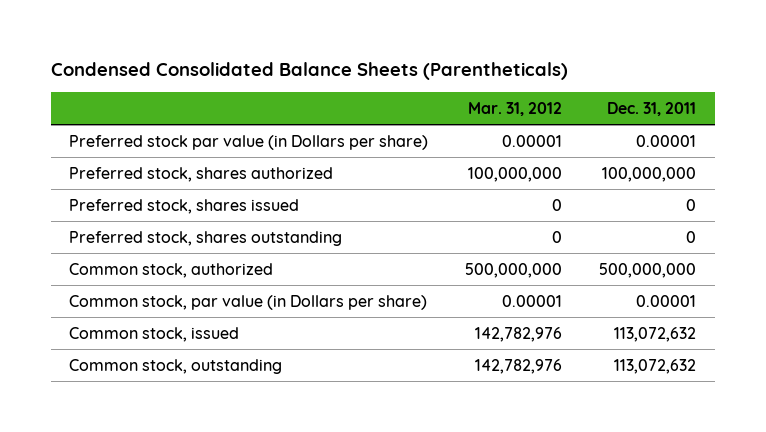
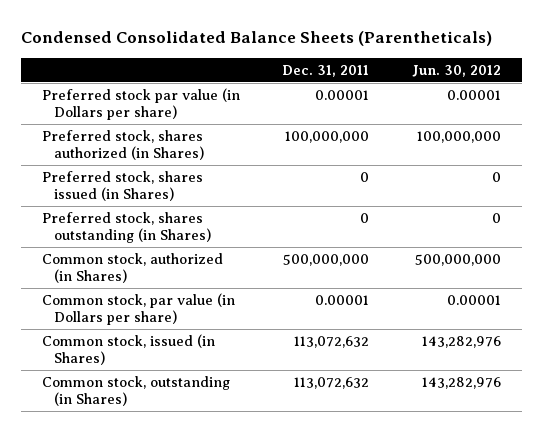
[468,101,563,116] Mar. 31, 2012 -> none
none -> [412,64,502,77] Jun. 30, 2012
[69,166,334,182] Preferred stock, shares authorized -> [41,129,205,161] Preferred stock, shares authorized (in Shares)
[69,198,300,214] Preferred stock, shares issued -> [41,170,203,202] Preferred stock, shares issued (in Shares)
[69,230,343,246] Preferred stock, shares outstanding -> [41,211,212,244] Preferred stock, shares outstanding (in Shares)
[69,262,274,278] Common stock, authorized -> [41,252,223,284] Common stock, authorized (in Shares)
[69,326,240,342] Common stock, issued -> [41,333,215,366] Common stock, issued (in Shares)
[69,358,283,374] Common stock, outstanding -> [41,375,230,407] Common stock, outstanding (in Shares)

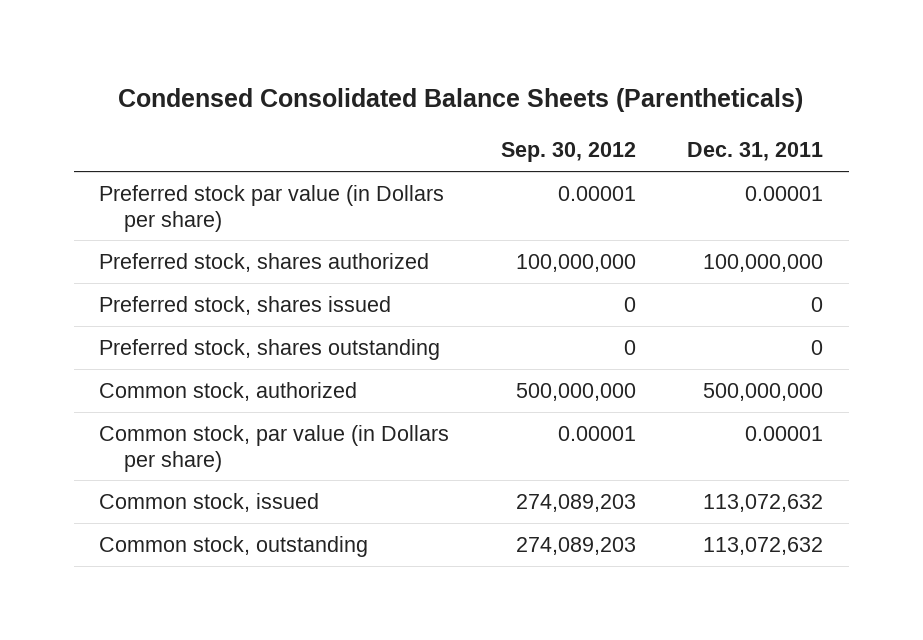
[412,64,502,77] Jun. 30, 2012 -> none
none -> [500,142,636,163] Sep. 30, 2012
[41,129,205,161] Preferred stock, shares authorized (in Shares) -> [99,252,430,272] Preferred stock, shares authorized
[41,170,203,202] Preferred stock, shares issued (in Shares) -> [99,295,392,315] Preferred stock, shares issued
[41,211,212,244] Preferred stock, shares outstanding (in Shares) -> [99,338,441,360] Preferred stock, shares outstanding
[41,252,223,284] Common stock, authorized (in Shares) -> [99,381,358,401] Common stock, authorized
[41,333,215,366] Common stock, issued (in Shares) -> [99,492,320,512] Common stock, issued
[41,375,230,407] Common stock, outstanding (in Shares) -> [99,535,369,557] Common stock, outstanding

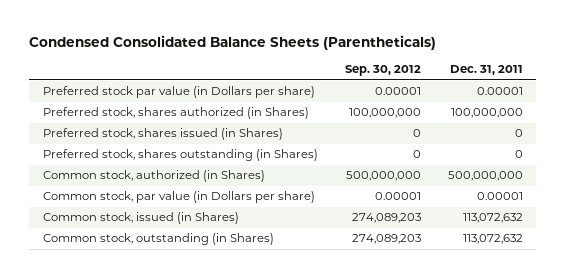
[99,252,430,272] Preferred stock, shares authorized -> [42,107,309,120] Preferred stock, shares authorized (in Shares)
[99,295,392,315] Preferred stock, shares issued -> [42,128,283,141] Preferred stock, shares issued (in Shares)
[99,338,441,360] Preferred stock, shares outstanding -> [42,149,318,162] Preferred stock, shares outstanding (in Shares)
[99,381,358,401] Common stock, authorized -> [42,170,265,183] Common stock, authorized (in Shares)
[99,492,320,512] Common stock, issued -> [42,212,239,225] Common stock, issued (in Shares)
[99,535,369,557] Common stock, outstanding -> [42,233,274,246] Common stock, outstanding (in Shares)

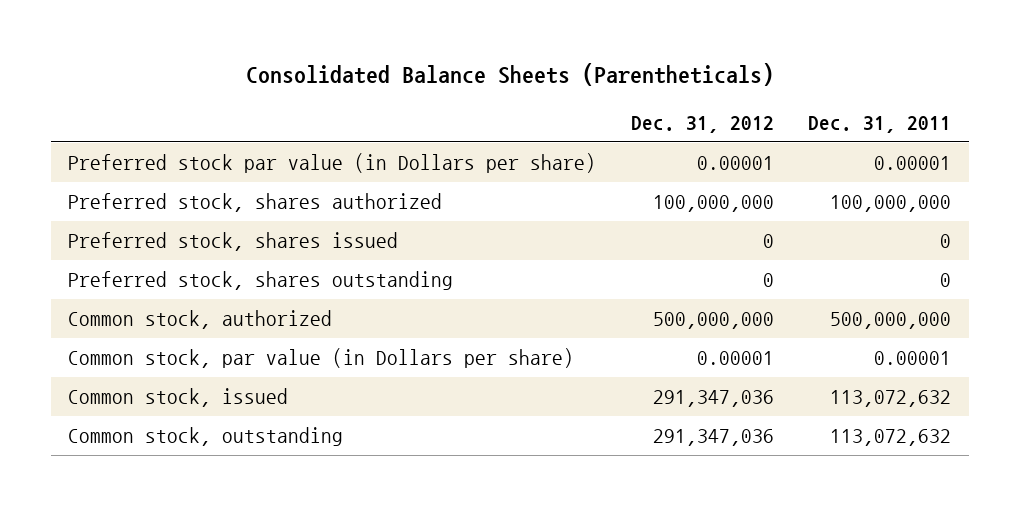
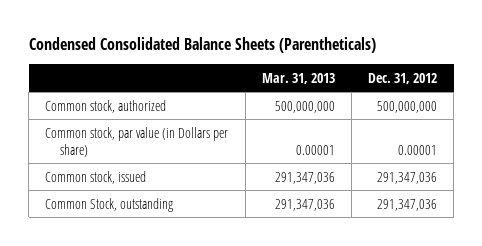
[245,63,774,87] Consolidated Balance Sheets (Parentheticals) -> [28,37,376,54] Condensed Consolidated Balance Sheets (Parentheticals)
[808,115,952,133] Dec. 31, 2011 -> none
none -> [261,72,335,84] Mar. 31, 2013
[68,153,597,174] Preferred stock par value (in Dollars per share) -> none
[68,193,443,213] Preferred stock, shares authorized -> none
[68,232,399,252] Preferred stock, shares issued -> none
[68,271,454,291] Preferred stock, shares outstanding -> none
[68,427,344,447] Common stock, outstanding -> [45,197,174,212] Common Stock, outstanding

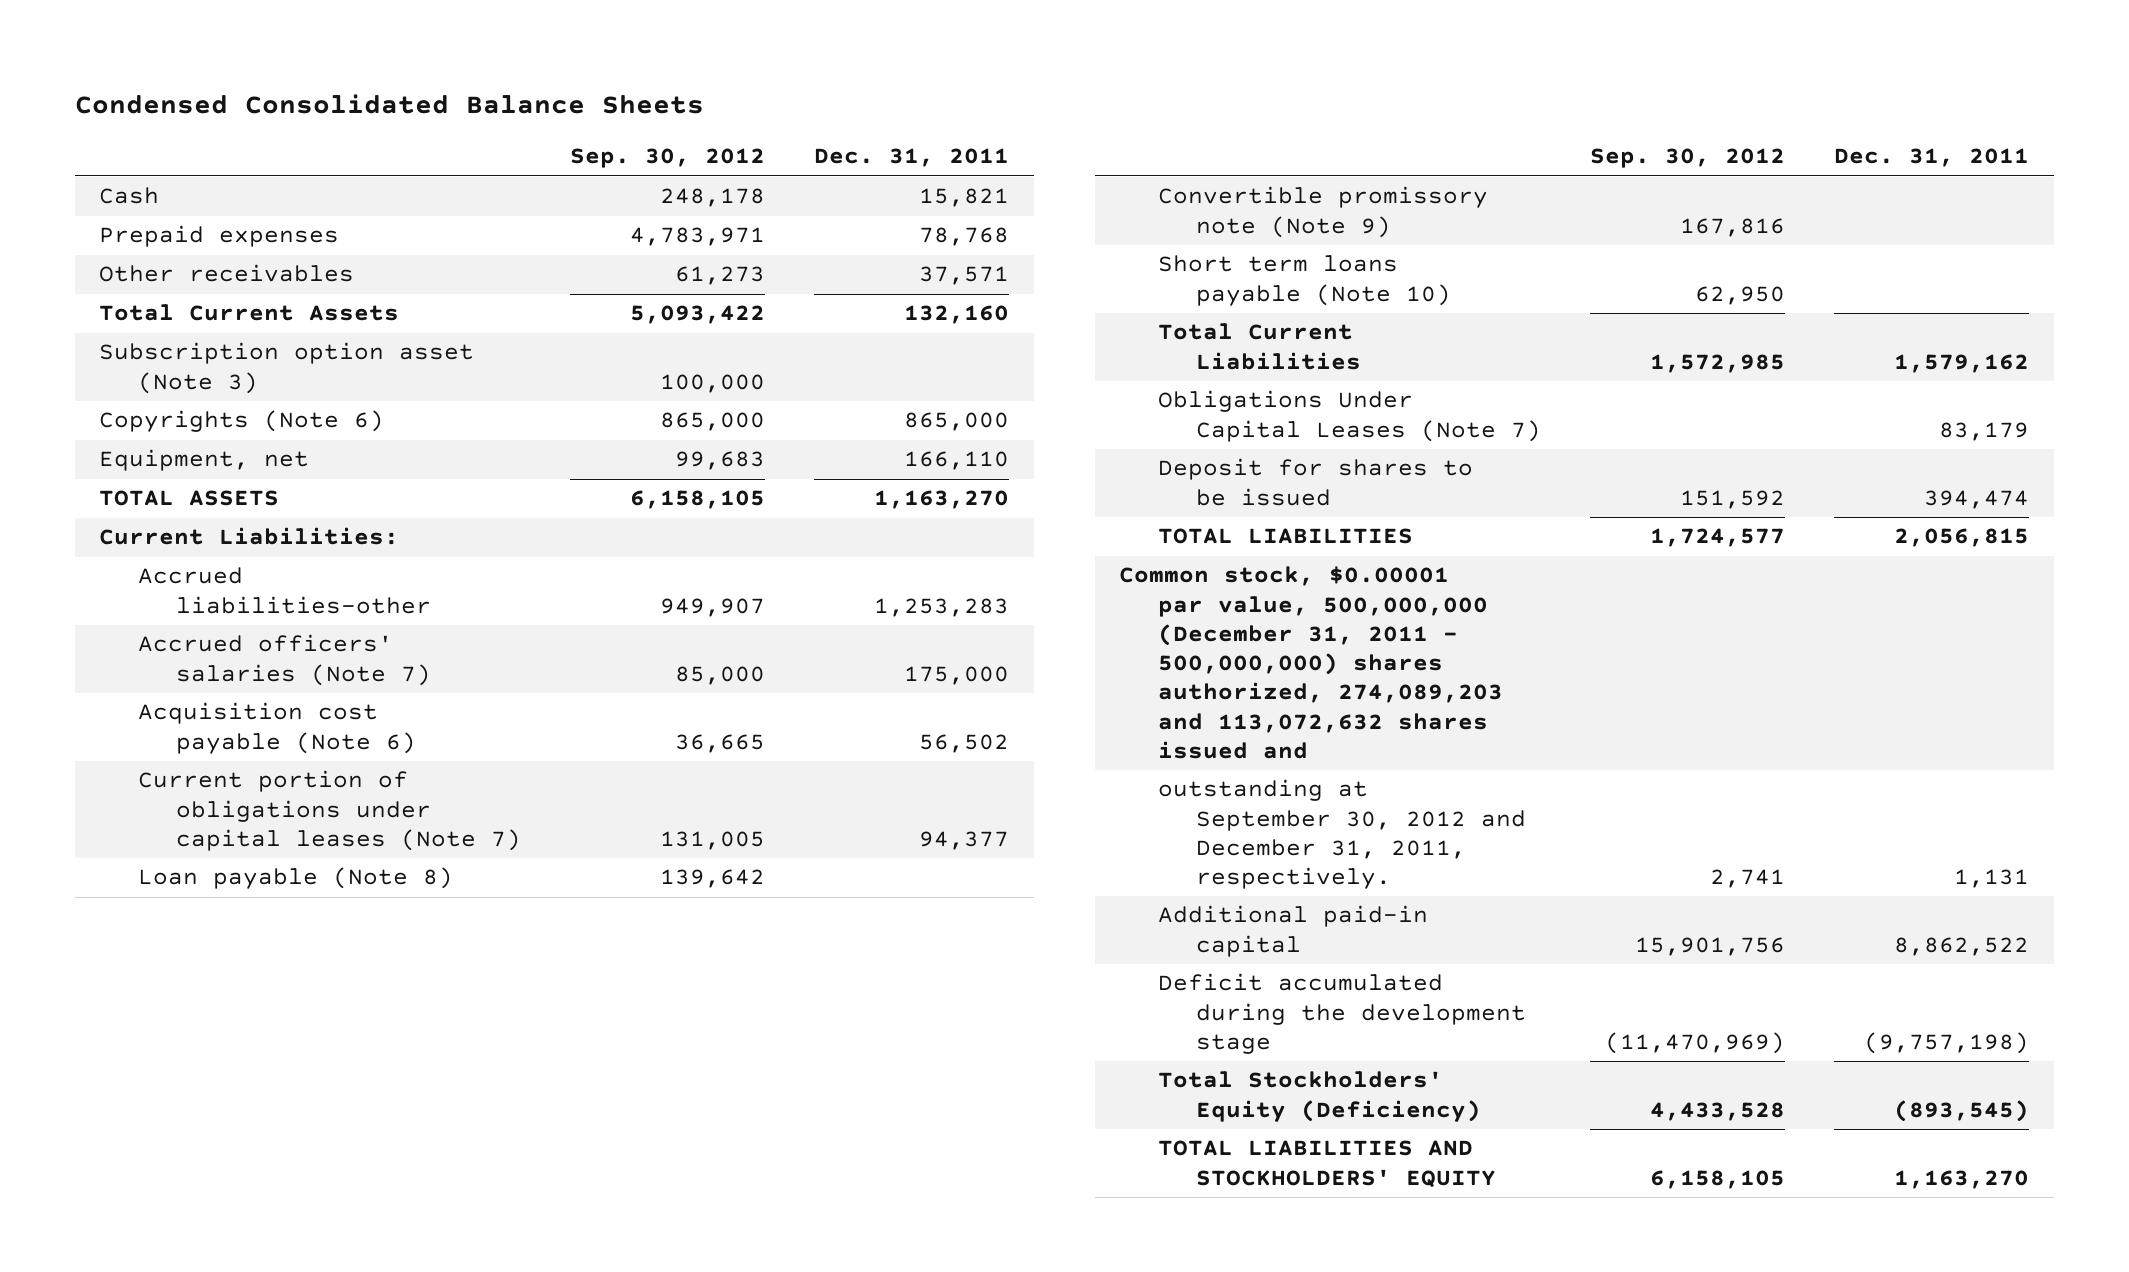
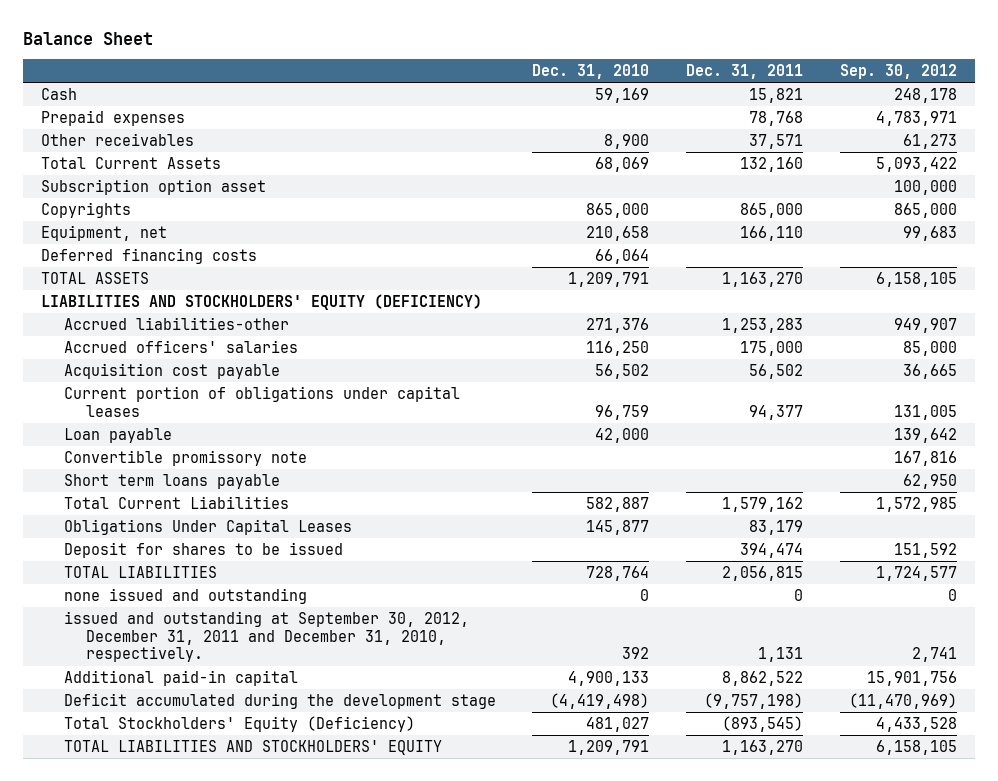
[74,93,704,114] Condensed Consolidated Balance Sheets -> [22,31,153,45] Balance Sheet
none -> [532,63,650,79] Dec. 31, 2010
[99,342,475,394] Subscription option asset (Note 3) -> [40,178,266,195] Subscription option asset
[99,410,385,433] Copyrights (Note 6) -> [40,201,131,218] Copyrights
none -> [40,247,257,264] Deferred financing costs
[99,527,400,546] Current Liabilities: -> none
none -> [40,293,482,310] LIABILITIES AND STOCKHOLDERS' EQUITY (DEFICIENCY)
[137,634,432,686] Accrued officers' salaries (Note 7) -> [63,339,298,353] Accrued officers' salaries
[137,702,417,754] Acquisition cost payable (Note 6) -> [63,362,280,379] Acquisition cost payable
[137,770,522,851] Current portion of obligations under capital leases (Note 7) -> [63,385,460,417] Current portion of obligations under capital leases
[137,867,453,890] Loan payable (Note 8) -> [63,427,172,443] Loan payable
[1157,186,1488,238] Convertible promissory note (Note 9) -> [63,449,307,466] Convertible promissory note
[1157,255,1452,306] Short term loans payable (Note 10) -> [63,473,280,489] Short term loans payable
[1157,390,1542,442] Obligations Under Capital Leases (Note 7) -> [63,518,352,535] Obligations Under Capital Leases
[1119,566,1503,759] Common stock, $0.00001 par value, 500,000,000 (December 31, 2011 - 500,000,000) shares authorized, 274,089,203 and 113,072,632 shares issued and -> none
none -> [63,587,307,604] none issued and outstanding
[1157,779,1527,890] outstanding at September 30, 2012 and December 31, 2011, respectively. -> [63,610,469,663] issued and outstanding at September 30, 2012, December 31, 2011 and December 31, 2010, respectively.

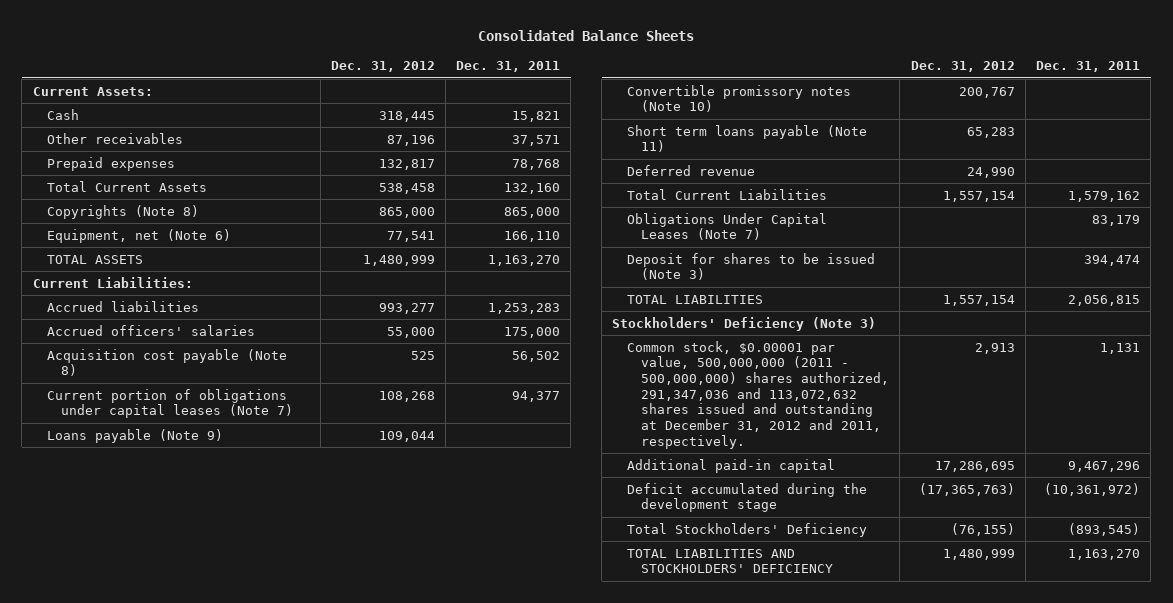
[22,31,153,45] Balance Sheet -> [478,30,695,42] Consolidated Balance Sheets
[532,63,650,79] Dec. 31, 2010 -> none
[839,63,957,79] Sep. 30, 2012 -> none
none -> [330,61,435,73] Dec. 31, 2012
none -> [32,86,153,96] Current Assets:
[40,109,185,126] Prepaid expenses -> [47,156,176,171] Prepaid expenses
[40,178,266,195] Subscription option asset -> none
[40,247,257,264] Deferred financing costs -> none
[40,201,131,218] Copyrights -> [47,204,200,219] Copyrights (Note 8)
[40,224,167,241] Equipment, net -> [47,228,232,243] Equipment, net (Note 6)
[40,293,482,310] LIABILITIES AND STOCKHOLDERS' EQUITY (DEFICIENCY) -> none
none -> [32,276,193,288] Current Liabilities:
[63,316,289,330] Accrued liabilities-other -> [47,300,200,312] Accrued liabilities
[63,362,280,379] Acquisition cost payable -> [47,348,288,377] Acquisition cost payable (Note 8)
[63,385,460,417] Current portion of obligations under capital leases -> [47,388,294,419] Current portion of obligations under capital leases (Note 7)
[63,427,172,443] Loan payable -> [47,428,224,443] Loans payable (Note 9)
[63,449,307,466] Convertible promissory note -> [626,84,851,113] Convertible promissory notes (Note 10)
[63,473,280,489] Short term loans payable -> [626,124,867,153] Short term loans payable (Note 11)
none -> [626,164,755,176] Deferred revenue
[63,518,352,535] Obligations Under Capital Leases -> [626,212,827,241] Obligations Under Capital Leases (Note 7)
[63,541,343,558] Deposit for shares to be issued -> [626,252,875,281] Deposit for shares to be issued (Note 3)
[63,587,307,604] none issued and outstanding -> none
none -> [612,316,877,331] Stockholders' Deficiency (Note 3)
[63,610,469,663] issued and outstanding at September 30, 2012, December 31, 2011 and December 31, 2010, respectively. -> [626,340,890,449] Common stock, $0.00001 par value, 500,000,000 (2011 - 500,000,000) shares authorized, 291,347,036 and 113,072,632 shares issued and outstanding at December 31, 2012 and 2011, respectively.
[722,670,804,686] 8,862,522 -> [1067,460,1140,472] 9,467,296
[704,692,804,709] (9,757,198) -> [1043,482,1140,496] (10,361,972)
[63,715,415,732] Total Stockholders' Equity (Deficiency) -> [626,522,867,537] Total Stockholders' Deficiency
[63,739,442,755] TOTAL LIABILITIES AND STOCKHOLDERS' EQUITY -> [626,548,834,574] TOTAL LIABILITIES AND STOCKHOLDERS' DEFICIENCY

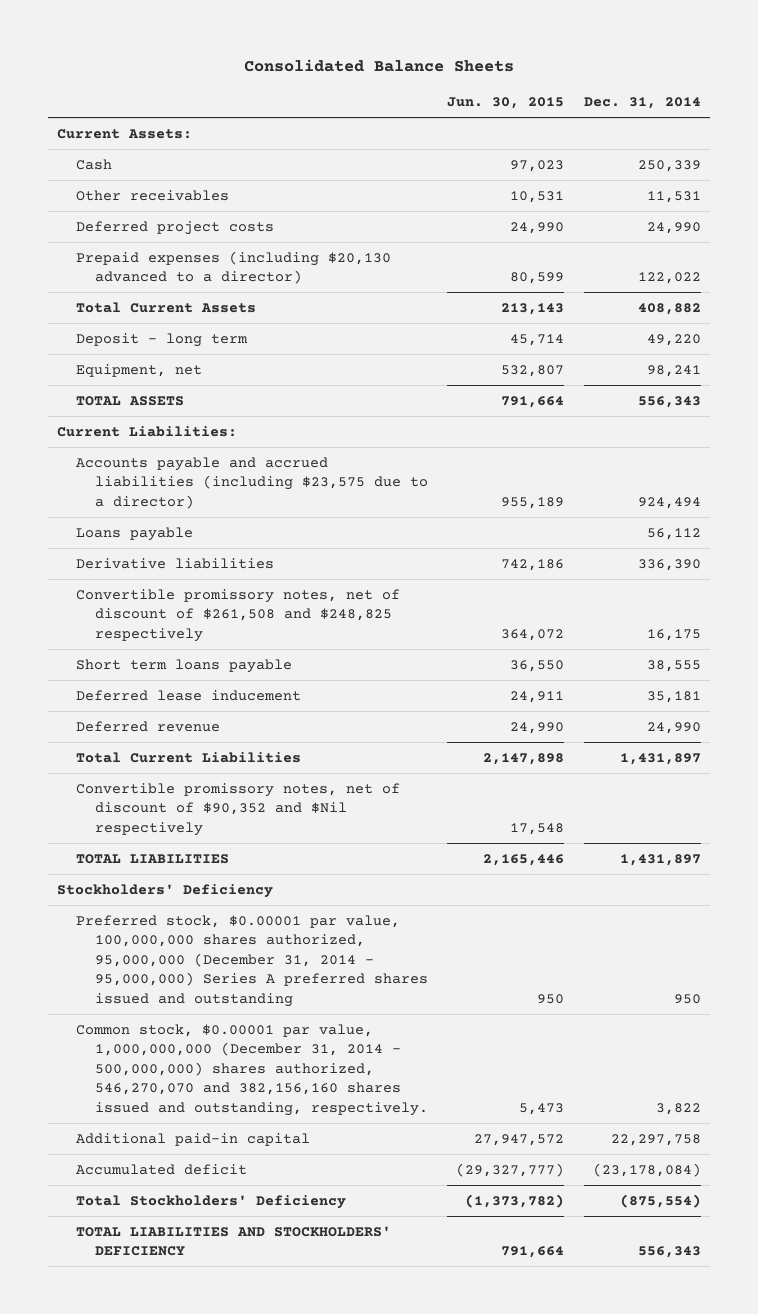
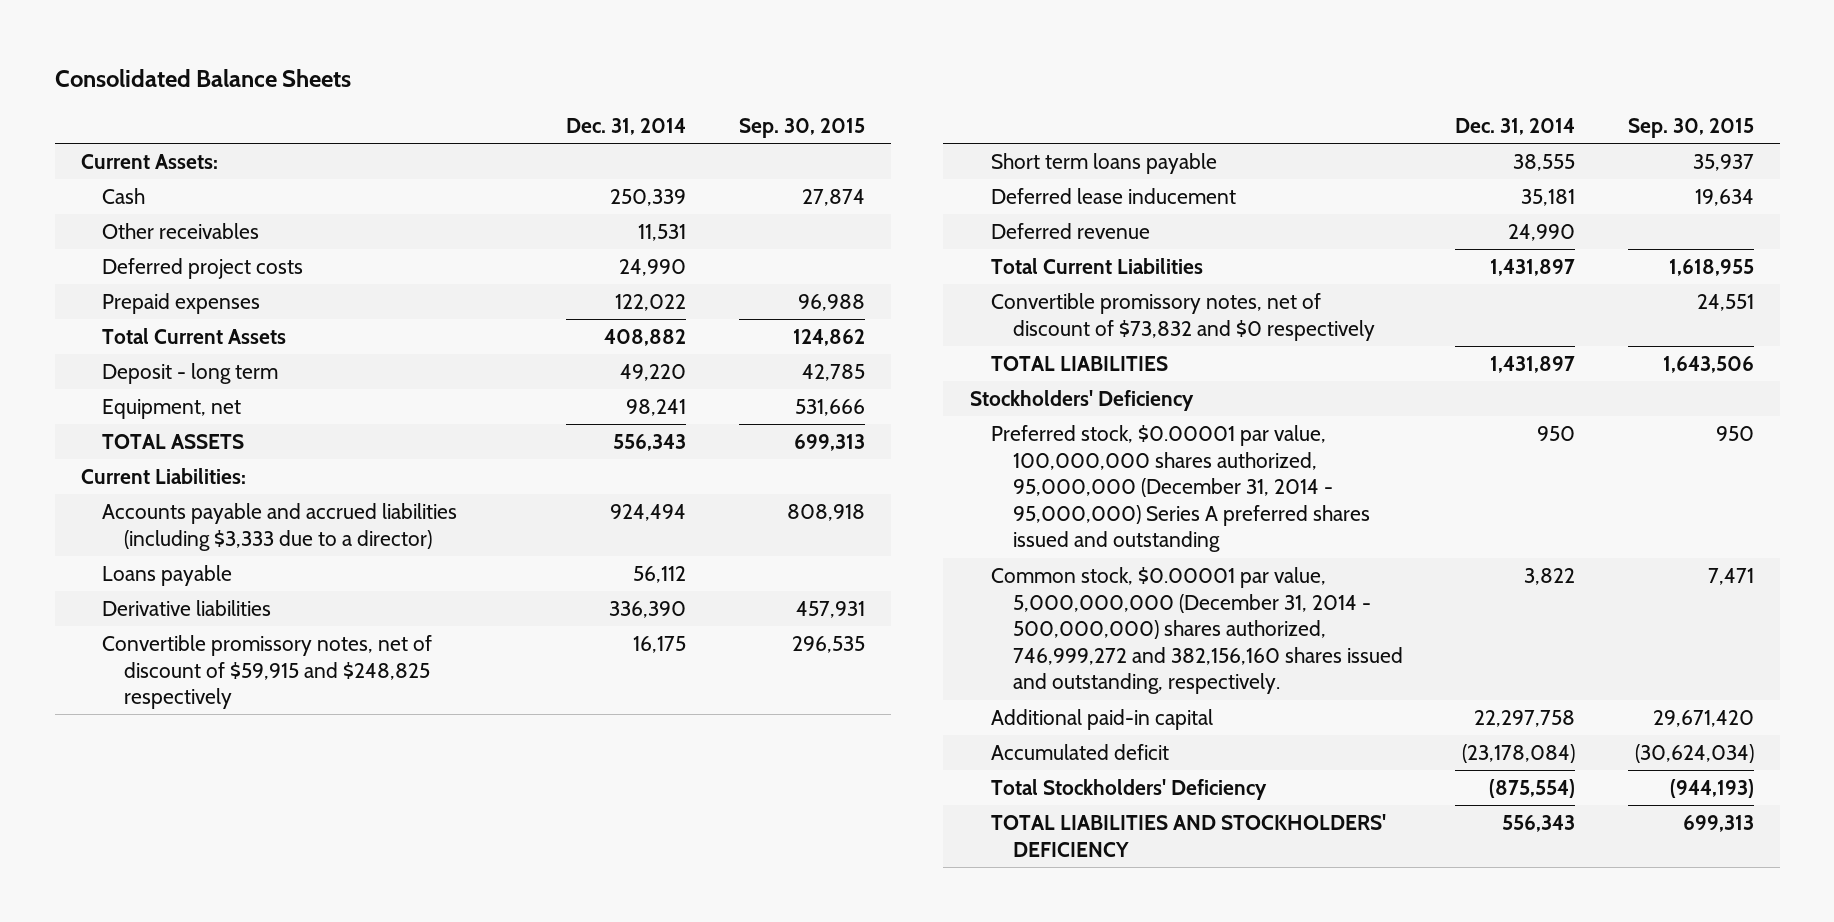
[447,96,565,109] Jun. 30, 2015 -> none
none -> [738,118,865,139] Sep. 30, 2015
[76,250,392,285] Prepaid expenses (including $20,130 advanced to a director) -> [102,292,261,314] Prepaid expenses
[76,456,428,509] Accounts payable and accrued liabilities (including $23,575 due to a director) -> [102,502,458,551] Accounts payable and accrued liabilities (including $3,333 due to a director)
[76,588,401,642] Convertible promissory notes, net of discount of $261,508 and $248,825 respectively -> [102,634,433,710] Convertible promissory notes, net of discount of $59,915 and $248,825 respectively
[76,782,401,836] Convertible promissory notes, net of discount of $90,352 and $Nil respectively -> [991,292,1375,341] Convertible promissory notes, net of discount of $73,832 and $0 respectively
[76,1023,428,1116] Common stock, $0.00001 par value, 1,000,000,000 (December 31, 2014 - 500,000,000) shares authorized, 546,270,070 and 382,156,160 shares issued and outstanding, respectively. -> [991,566,1403,695] Common stock, $0.00001 par value, 5,000,000,000 (December 31, 2014 - 500,000,000) shares authorized, 746,999,272 and 382,156,160 shares issued and outstanding, respectively.

